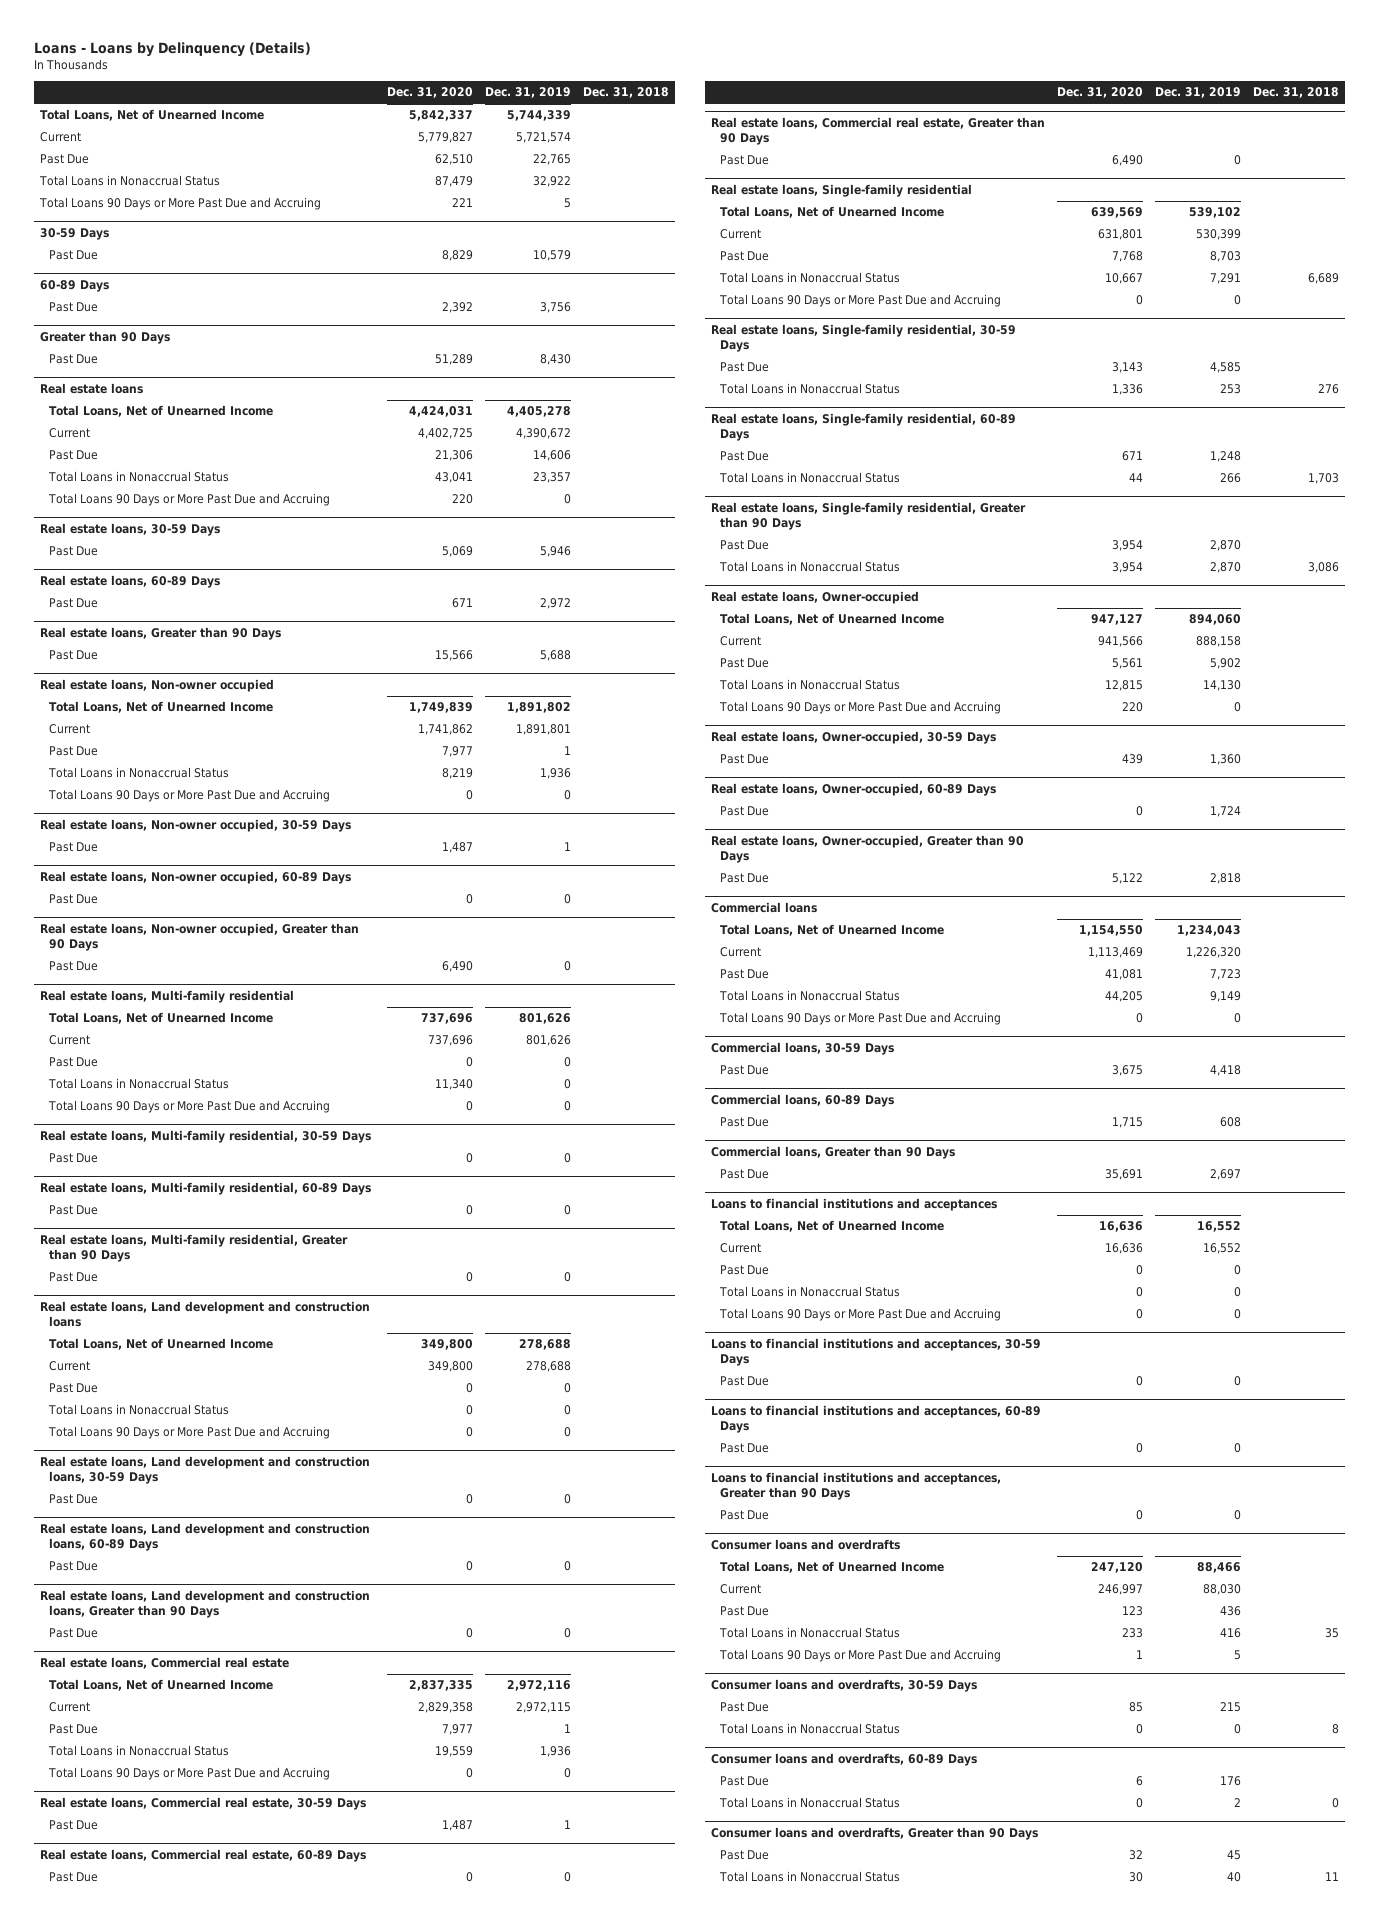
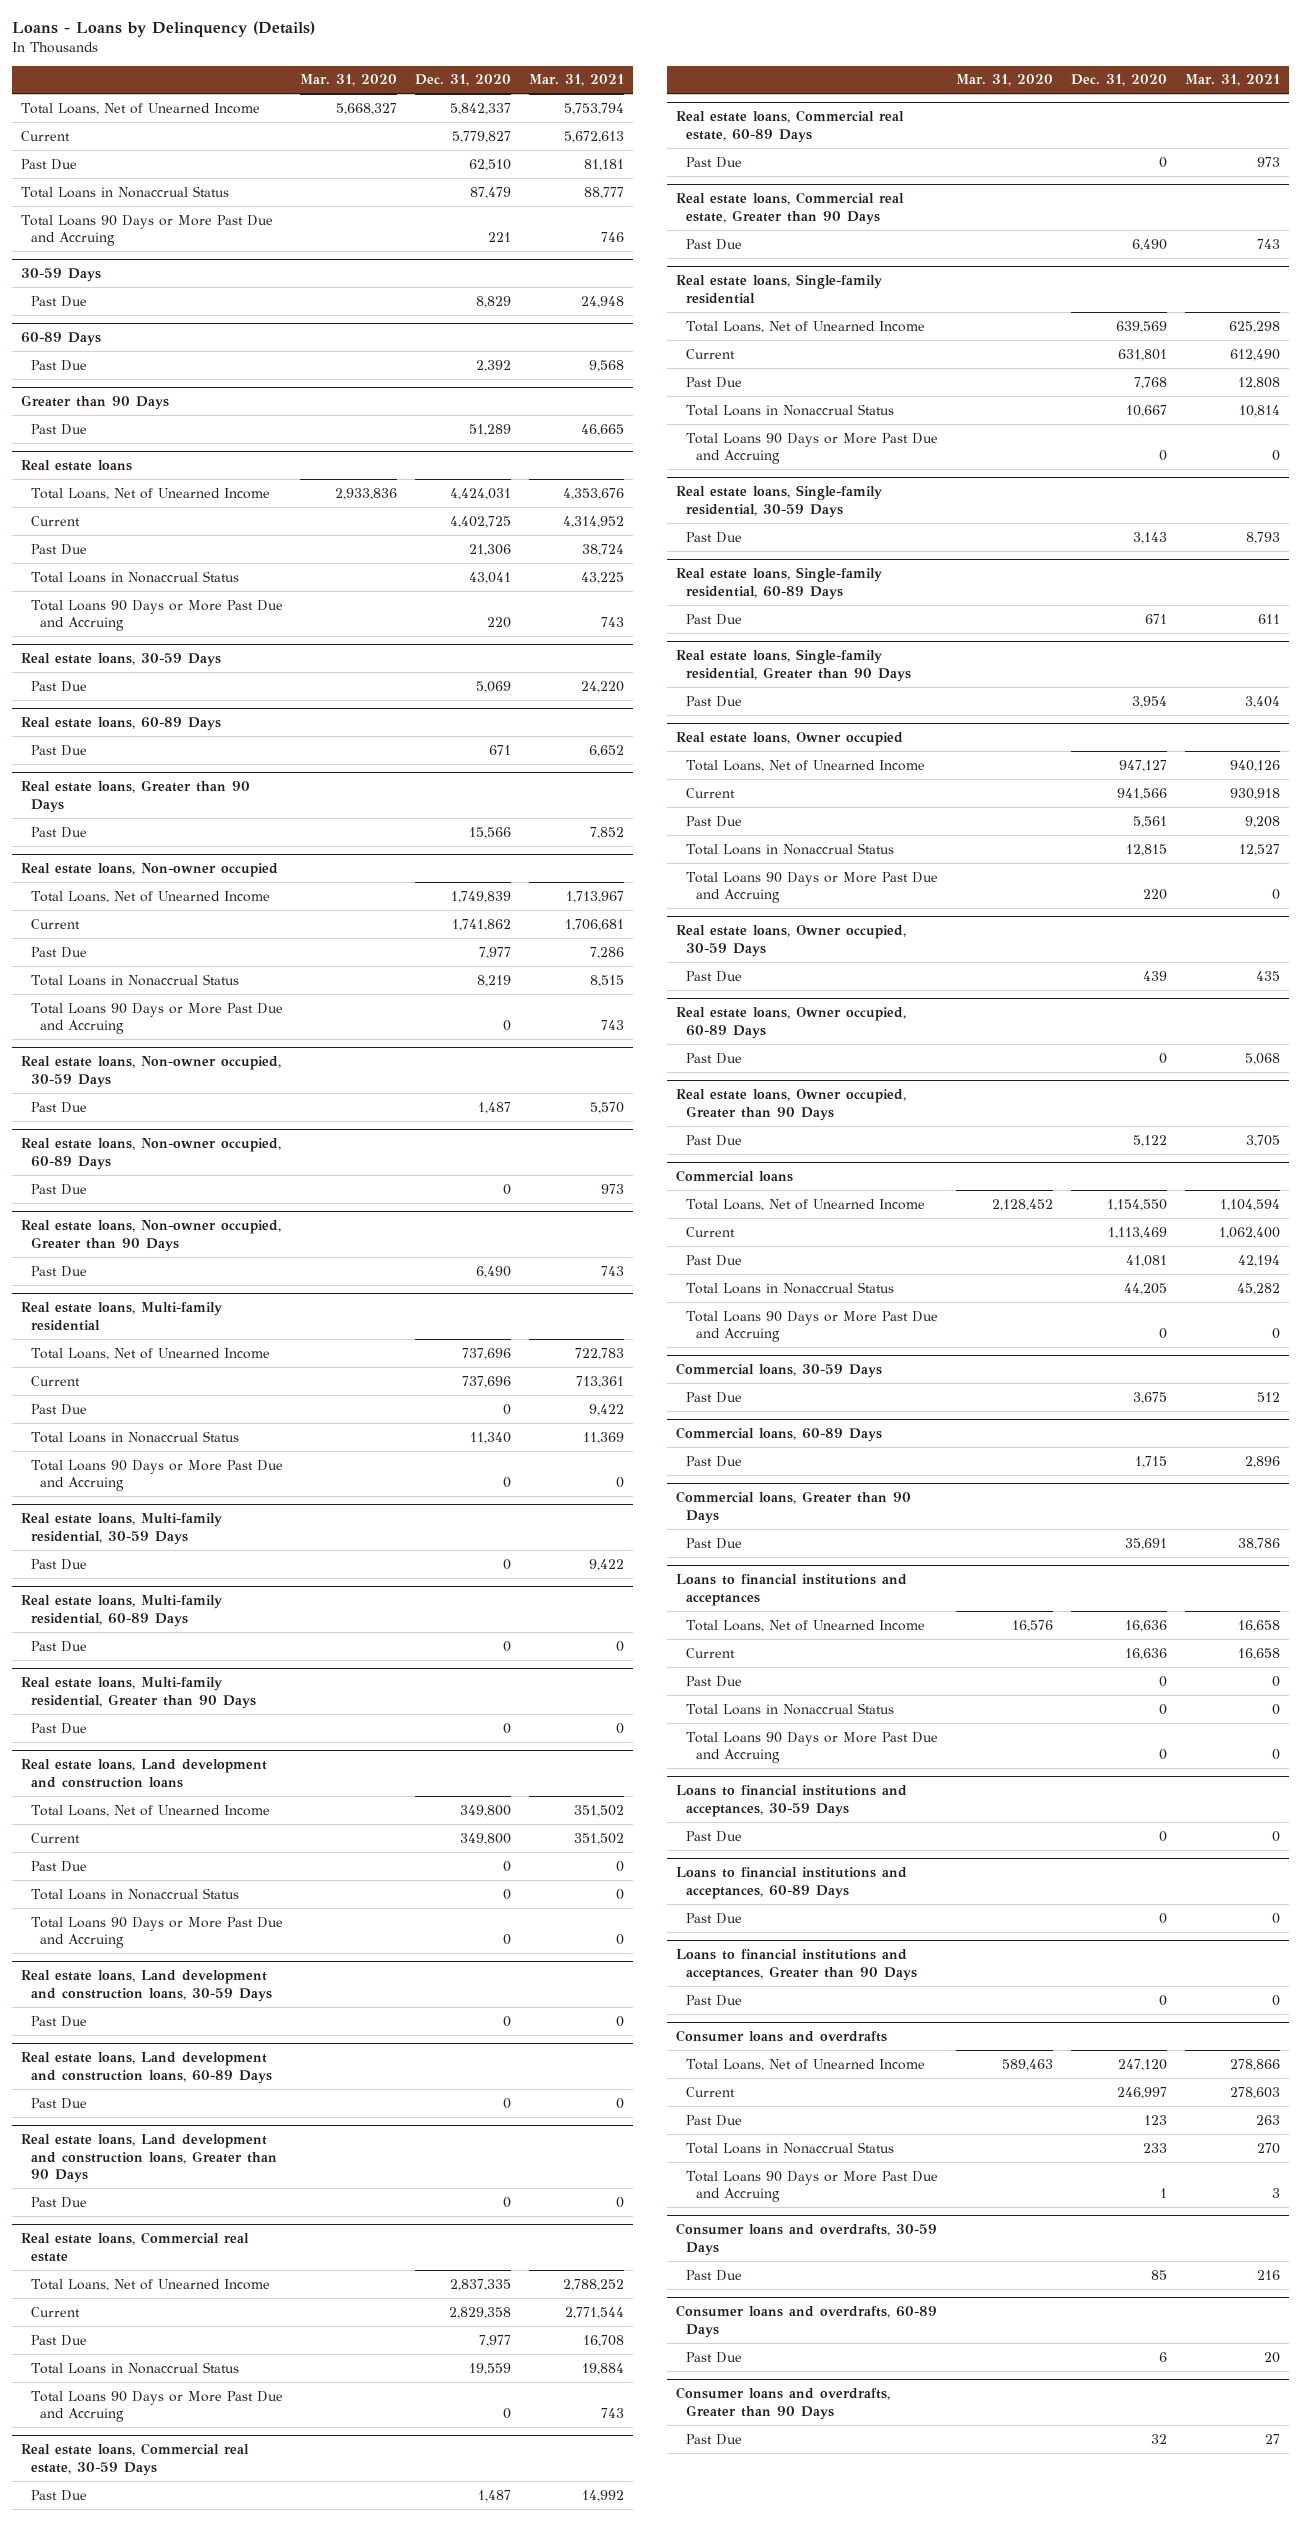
[484,87,571,99] Dec. 31, 2019 -> none
[582,87,669,99] Dec. 31, 2018 -> none
none -> [300,74,398,87] Mar. 31, 2020
none -> [529,74,625,87] Mar. 31, 2021
[718,383,900,395] Total Loans in Nonaccrual Status -> none
[718,472,900,484] Total Loans in Nonaccrual Status -> none
[718,561,900,573] Total Loans in Nonaccrual Status -> none
[710,591,919,605] Real estate loans, Owner-occupied -> [676,732,904,747] Real estate loans, Owner occupied
[710,731,996,745] Real estate loans, Owner-occupied, 30-59 Days -> [676,925,907,957] Real estate loans, Owner occupied, 30-59 Days
[710,783,996,797] Real estate loans, Owner-occupied, 60-89 Days -> [676,1007,907,1039] Real estate loans, Owner occupied, 60-89 Days
[710,835,1024,864] Real estate loans, Owner-occupied, Greater than 90 Days -> [676,1089,907,1121] Real estate loans, Owner occupied, Greater than 90 Days
[718,1723,900,1735] Total Loans in Nonaccrual Status -> none
[718,1797,900,1809] Total Loans in Nonaccrual Status -> none
[718,1871,900,1883] Total Loans in Nonaccrual Status -> none

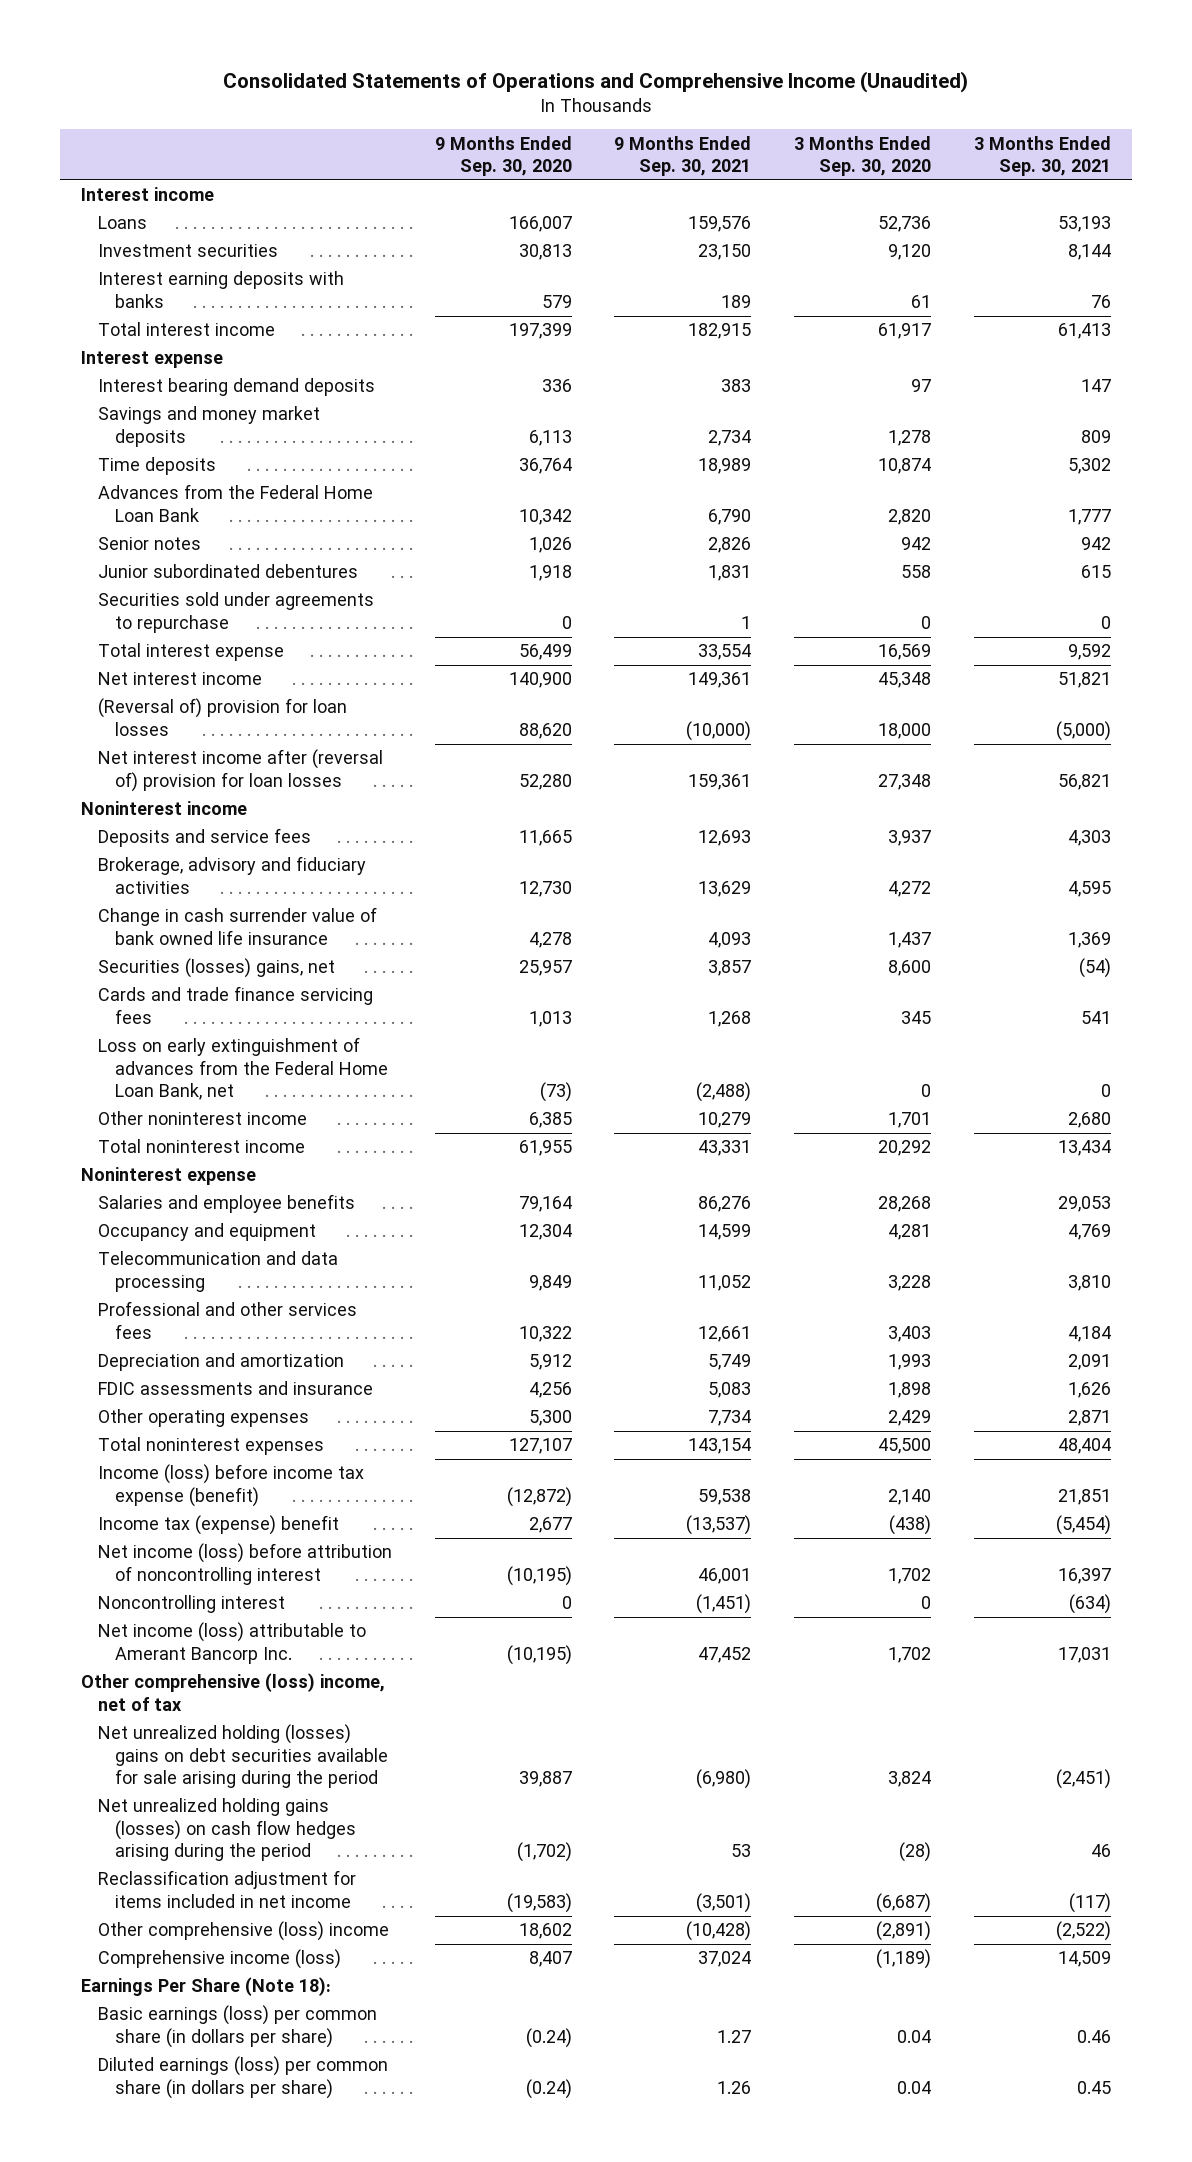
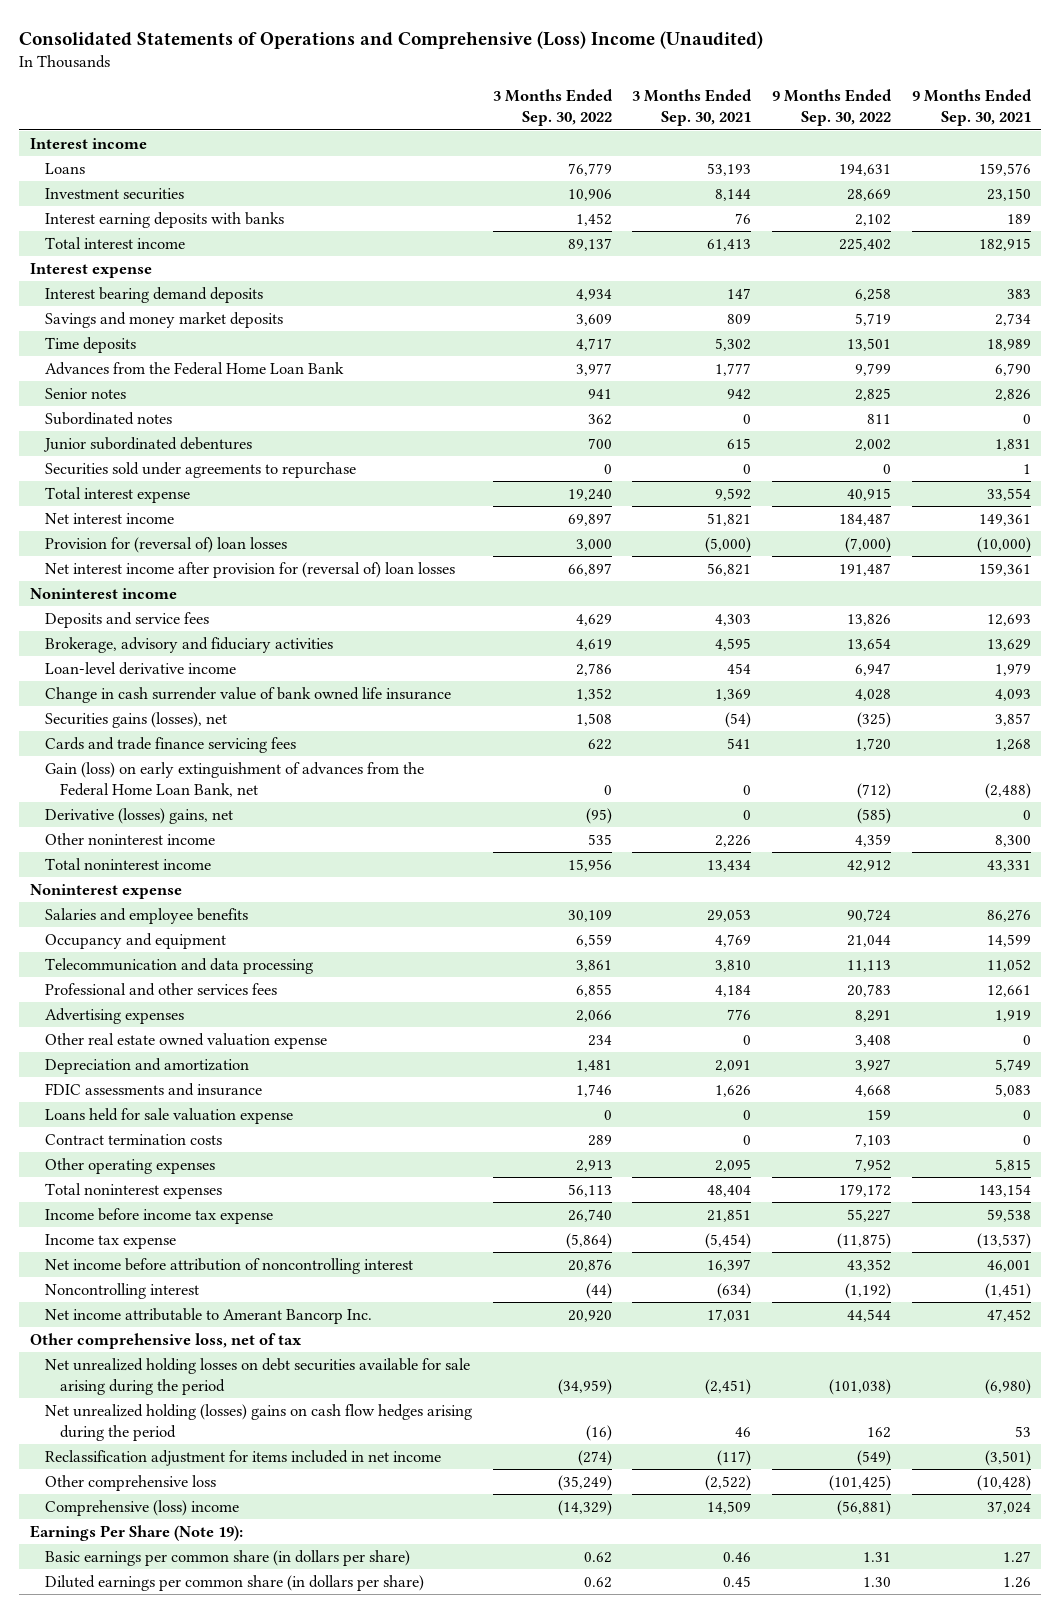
[222,70,968,93] Consolidated Statements of Operations and Comprehensive Income (Unaudited) -> [19,30,764,49] Consolidated Statements of Operations and Comprehensive (Loss) Income (Unaudited)
[434,135,572,177] 9 Months Ended Sep. 30, 2020 -> none
[793,135,931,177] 3 Months Ended Sep. 30, 2020 -> none
none -> [492,89,613,127] 3 Months Ended Sep. 30, 2022
none -> [772,89,893,127] 9 Months Ended Sep. 30, 2022
none -> [44,411,172,425] Subordinated notes
[97,698,347,736] (Reversal of) provision for loan losses -> [44,536,287,553] Provision for (reversal of) loan losses
[97,749,383,792] Net interest income after (reversal of) provision for loan losses -> [44,561,455,578] Net interest income after provision for (reversal of) loan losses
none -> [44,661,236,675] Loan-level derivative income
[97,958,335,979] Securities (losses) gains, net -> [44,711,227,728] Securities gains (losses), net
[97,1037,388,1100] Loss on early extinguishment of advances from the Federal Home Loan Bank, net -> [44,761,424,798] Gain (loss) on early extinguishment of advances from the Federal Home Loan Bank, net
none -> [44,807,233,824] Derivative (losses) gains, net
[698,1112,752,1129] 10,279 -> [994,834,1031,847] 8,300
[1067,1112,1111,1129] 2,680 -> [715,834,752,847] 2,226
none -> [44,1007,184,1024] Advertising expenses
none -> [44,1032,327,1049] Other real estate owned valuation expense
none -> [44,1107,293,1124] Loans held for sale valuation expense
none -> [44,1133,222,1145] Contract termination costs
[708,1410,752,1427] 7,734 -> [994,1158,1031,1172] 5,815
[1067,1410,1111,1427] 2,871 -> [715,1158,752,1172] 2,095
[97,1464,364,1507] Income (loss) before income tax expense (benefit) -> [44,1207,273,1224] Income before income tax expense
[97,1515,339,1536] Income tax (expense) benefit -> [44,1233,176,1249] Income tax expense
[97,1543,392,1585] Net income (loss) before attribution of noncontrolling interest -> [44,1257,413,1274] Net income before attribution of noncontrolling interest
[97,1622,366,1664] Net income (loss) attributable to Amerant Bancorp Inc. -> [44,1307,372,1324] Net income attributable to Amerant Bancorp Inc.
[81,1673,386,1711] Other comprehensive (loss) income, net of tax -> [29,1332,302,1349] Other comprehensive loss, net of tax
[97,1724,388,1788] Net unrealized holding (losses) gains on debt securities available for sale arising during the period -> [44,1357,470,1396] Net unrealized holding losses on debt securities available for sale arising during the period
[97,1798,356,1861] Net unrealized holding gains (losses) on cash flow hedges arising during the period -> [44,1403,472,1442] Net unrealized holding (losses) gains on cash flow hedges arising during the period
[97,1921,389,1942] Other comprehensive (loss) income -> [44,1474,216,1491] Other comprehensive loss
[97,1949,341,1970] Comprehensive income (loss) -> [44,1499,239,1516] Comprehensive (loss) income
[81,1977,332,1997] Earnings Per Share (Note 18): -> [29,1524,243,1541] Earnings Per Share (Note 19):
[97,2005,377,2048] Basic earnings (loss) per common share (in dollars per share) -> [44,1549,410,1566] Basic earnings per common share (in dollars per share)
[97,2056,388,2099] Diluted earnings (loss) per common share (in dollars per share) -> [44,1574,424,1591] Diluted earnings per common share (in dollars per share)

